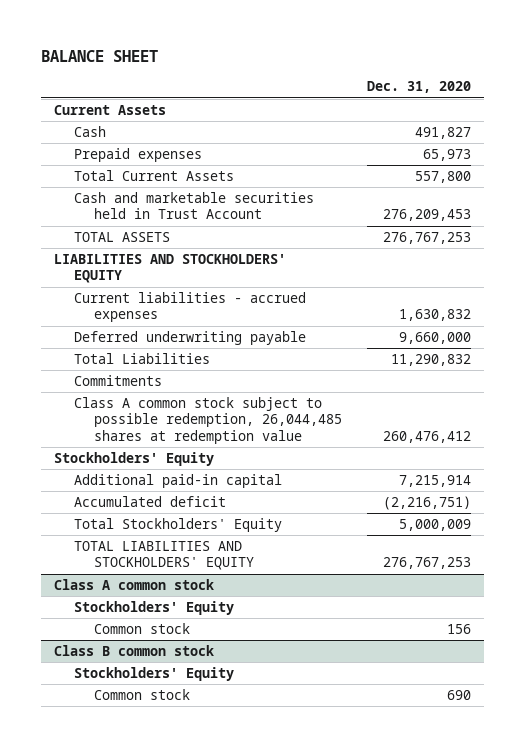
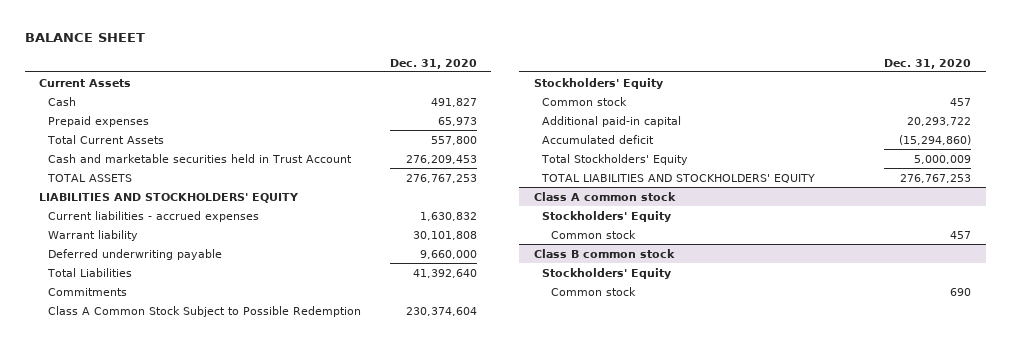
none -> [47,229,138,241] Warrant liability
[391,353,472,366] 11,290,832 -> [412,268,477,278] 41,392,640
[73,396,342,445] Class A common stock subject to possible redemption, 26,044,485 shares at redemption value -> [47,305,361,317] Class A Common Stock Subject to Possible Redemption
[383,431,472,444] 260,476,412 -> [405,306,477,316] 230,374,604
none -> [542,96,628,106] Common stock
[399,474,472,487] 7,215,914 -> [907,116,972,126] 20,293,722
[383,495,472,510] (2,216,751) -> [899,134,972,145] (15,294,860)
[447,623,472,634] 156 -> [950,230,972,239] 457

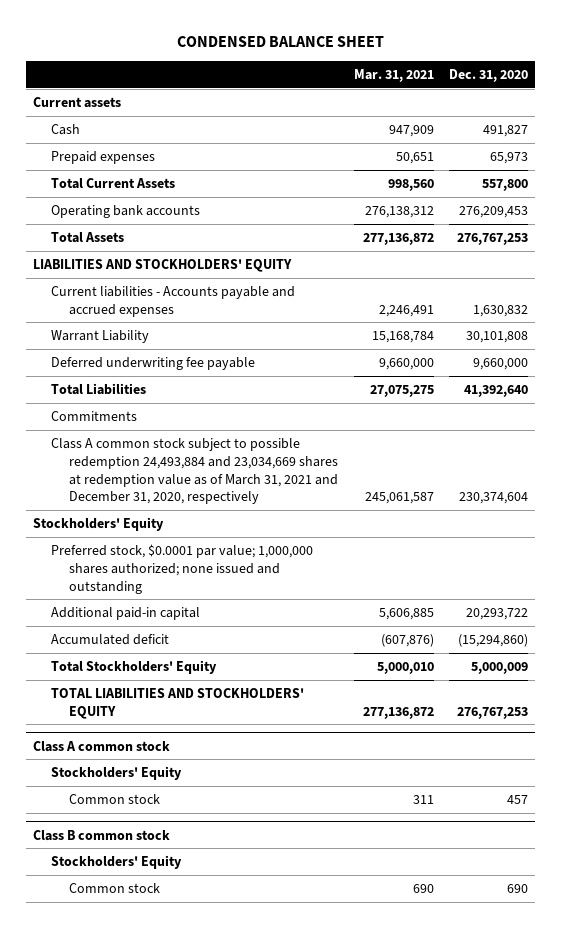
[24,32,145,42] BALANCE SHEET -> [176,36,384,48] CONDENSED BALANCE SHEET
none -> [353,69,434,83] Mar. 31, 2021
[39,78,132,87] Current Assets -> [33,96,122,108] Current assets
[47,153,352,163] Cash and marketable securities held in Trust Account -> [51,204,201,218] Operating bank accounts
[46,173,132,182] TOTAL ASSETS -> [51,231,125,243] Total Assets
[47,210,259,222] Current liabilities - accrued expenses -> [51,285,296,317] Current liabilities - Accounts payable and accrued expenses
[47,229,138,241] Warrant liability -> [51,329,150,343] Warrant Liability
[47,248,222,260] Deferred underwriting payable -> [51,356,256,370] Deferred underwriting fee payable
[47,305,361,317] Class A Common Stock Subject to Possible Redemption -> [51,437,339,505] Class A common stock subject to possible redemption 24,493,884 and 23,034,669 shares at redemption value as of March 31, 2021 and December 31, 2020, respectively
[542,96,628,106] Common stock -> none
none -> [51,543,314,594] Preferred stock, $0.0001 par value; 1,000,000 shares authorized; none issued and outstanding

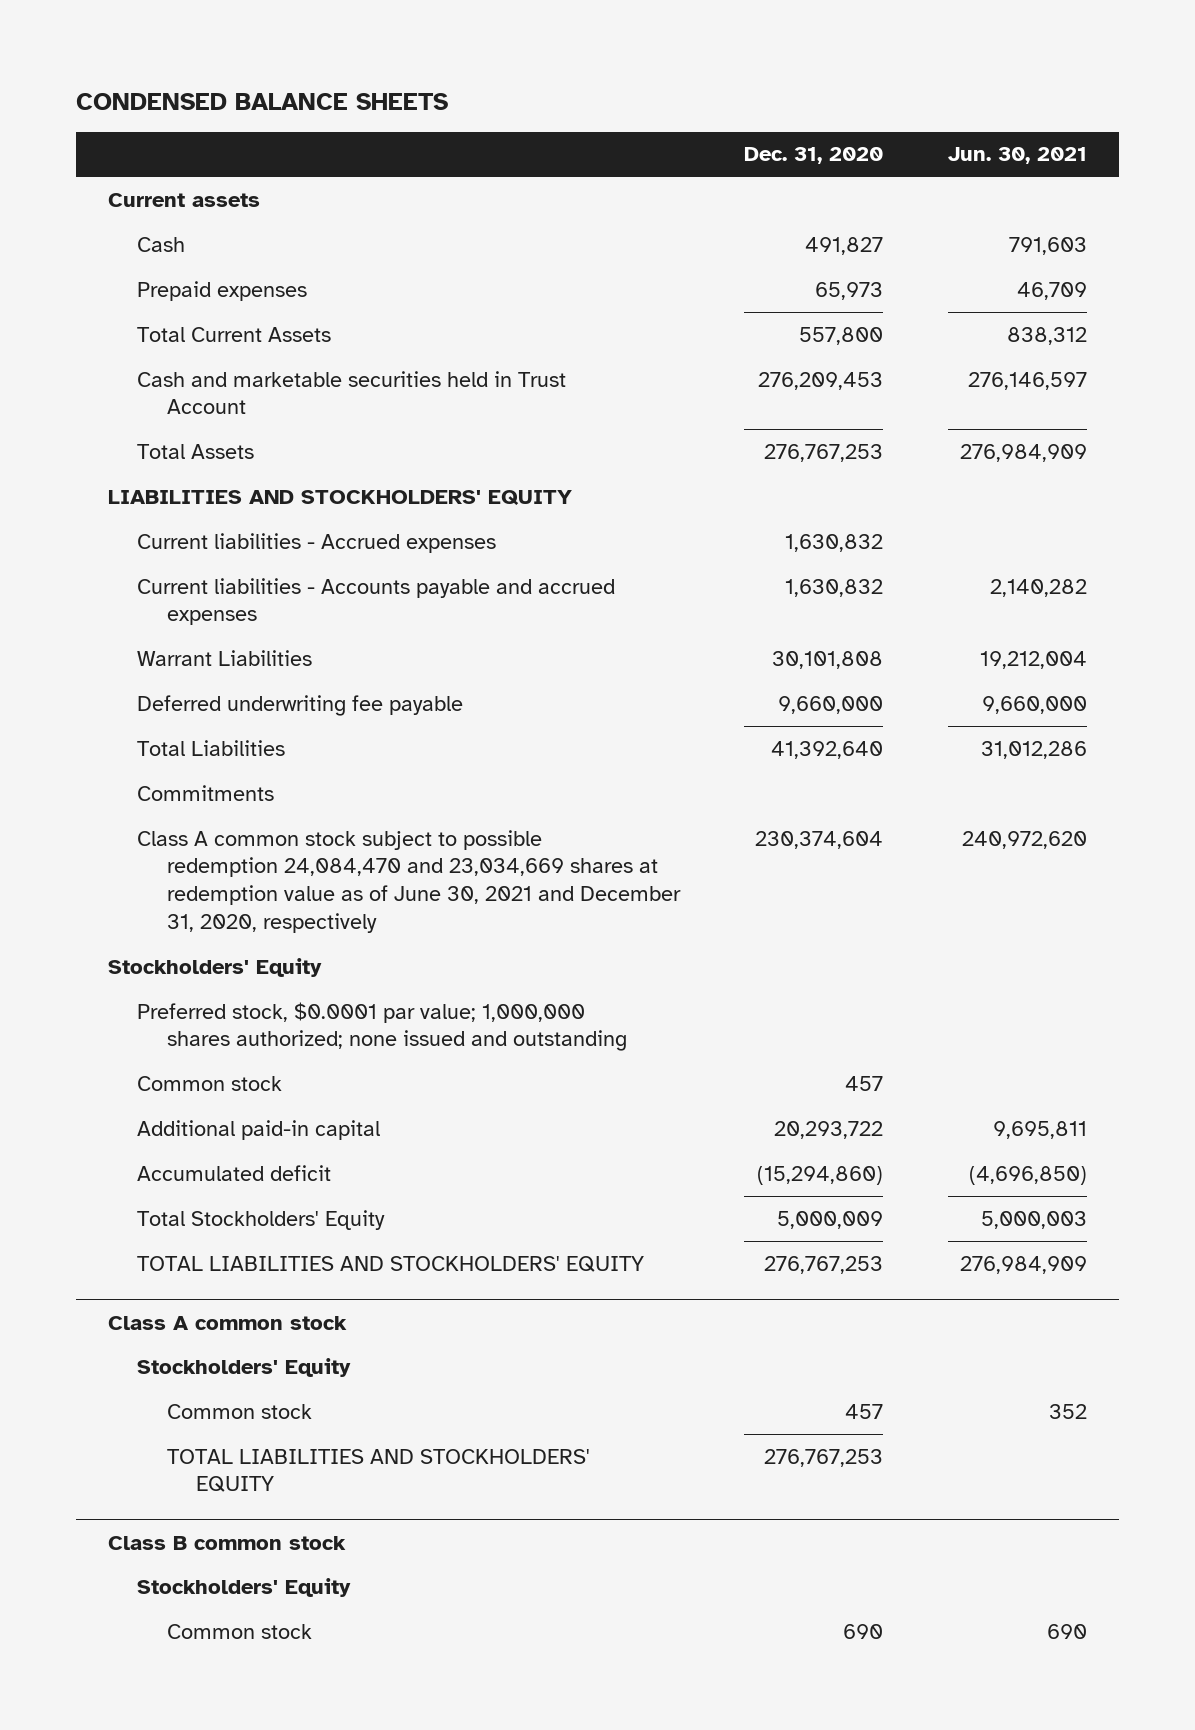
[176,36,384,48] CONDENSED BALANCE SHEET -> [75,92,448,110] CONDENSED BALANCE SHEETS
[353,69,434,83] Mar. 31, 2021 -> none
none -> [947,147,1087,165] Jun. 30, 2021
[51,204,201,218] Operating bank accounts -> [137,370,567,415] Cash and marketable securities held in Trust Account
none -> [137,532,497,553] Current liabilities - Accrued expenses
[51,329,150,343] Warrant Liability -> [137,649,313,666] Warrant Liabilities
[51,437,339,505] Class A common stock subject to possible redemption 24,493,884 and 23,034,669 shares at redemption value as of March 31, 2021 and December 31, 2020, respectively -> [137,829,681,933] Class A common stock subject to possible redemption 24,084,470 and 23,034,669 shares at redemption value as of June 30, 2021 and December 31, 2020, respectively
none -> [137,1075,283,1091] Common stock
none -> [166,1448,590,1493] TOTAL LIABILITIES AND STOCKHOLDERS' EQUITY

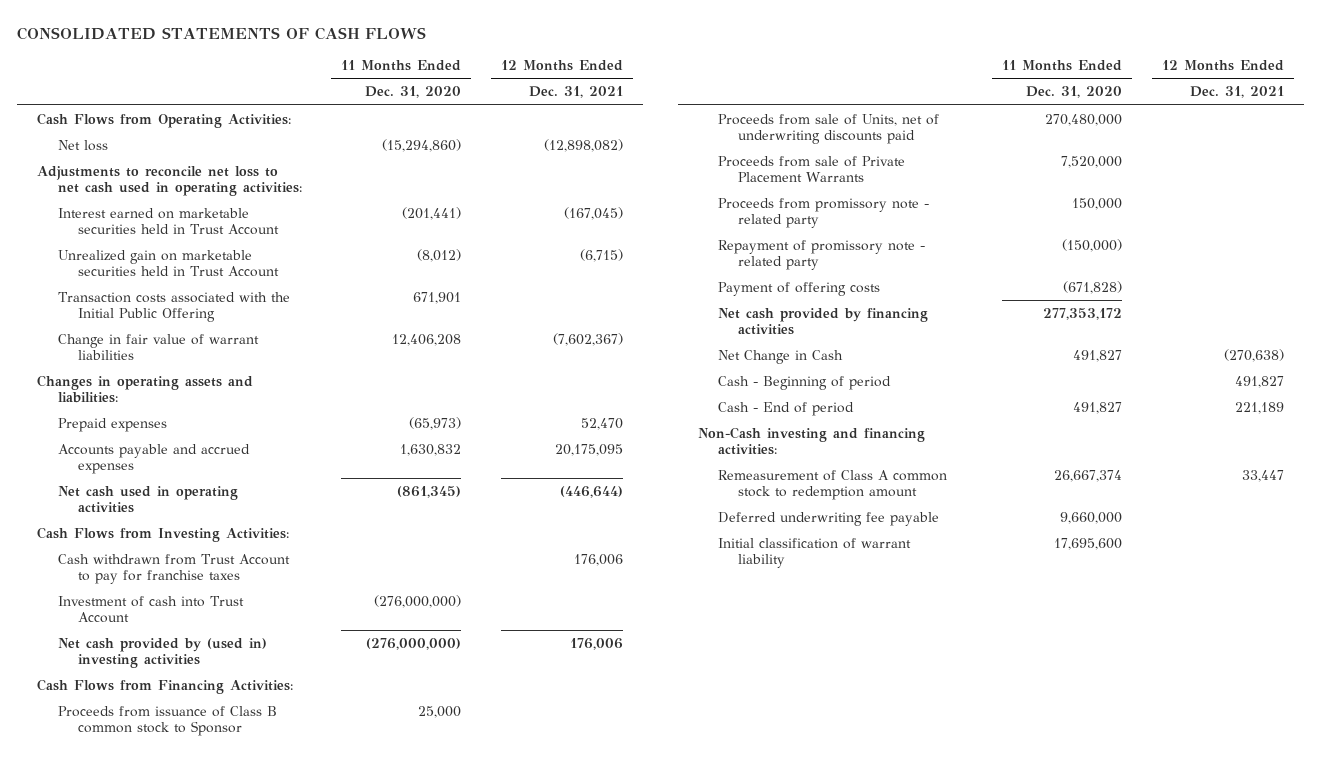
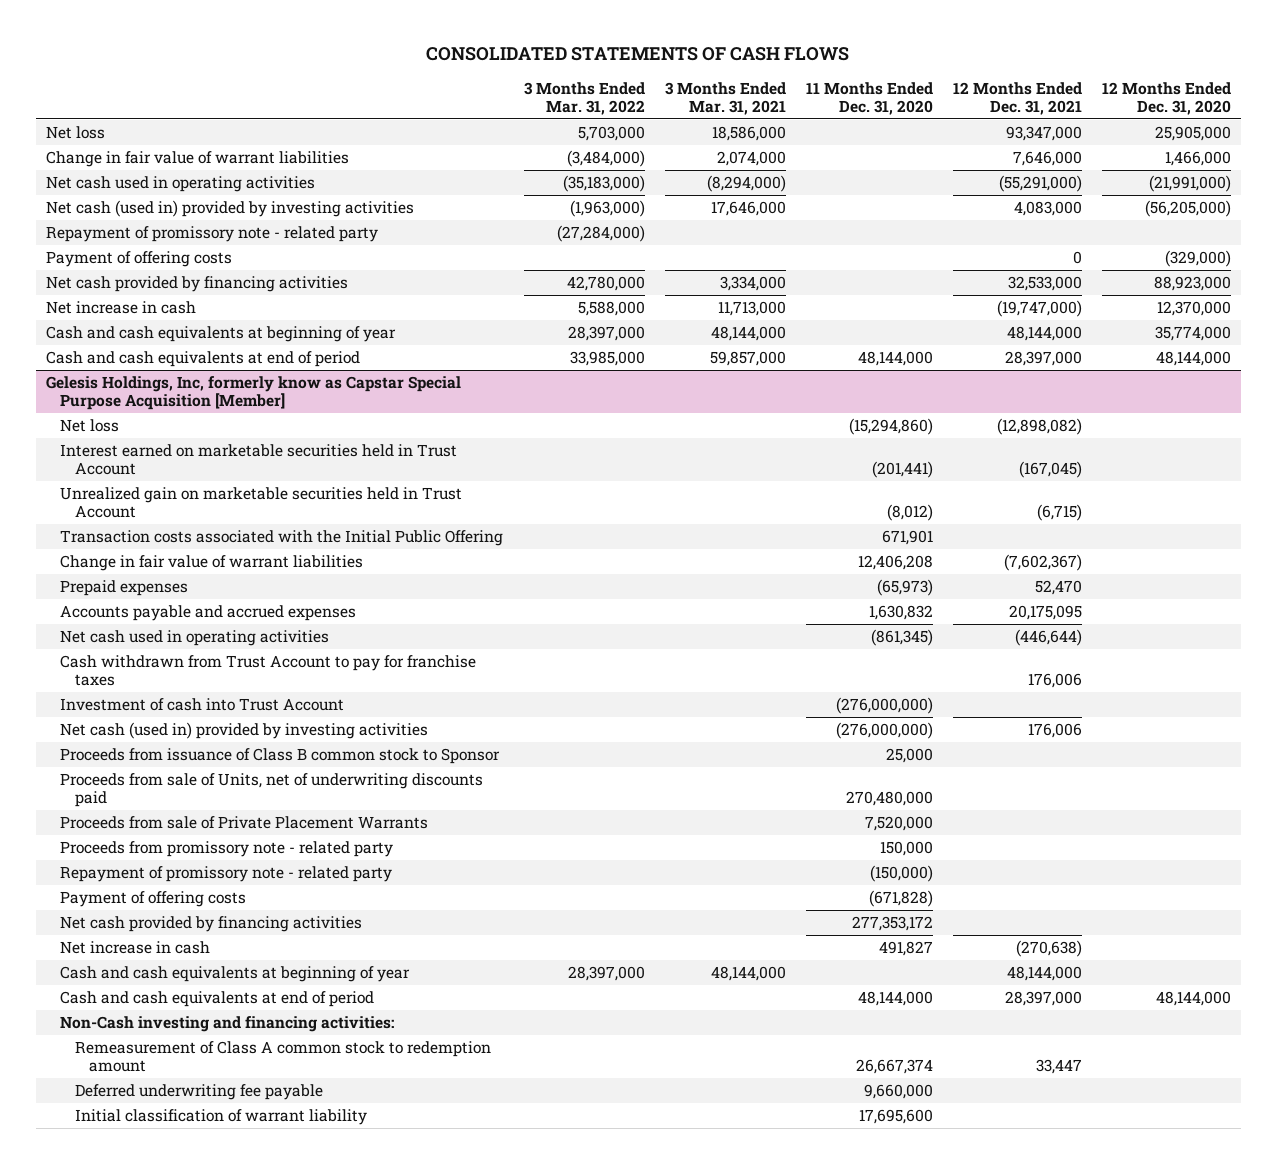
none -> [523,81,645,115] 3 Months Ended Mar. 31, 2022
none -> [664,81,786,115] 3 Months Ended Mar. 31, 2021
none -> [1101,81,1231,115] 12 Months Ended Dec. 31, 2020
[37,112,292,128] Cash Flows from Operating Activities: -> none
none -> [45,125,105,139] Net loss
none -> [45,150,349,167] Change in fair value of warrant liabilities
none -> [45,175,315,192] Net cash used in operating activities
none -> [45,199,414,217] Net cash (used in) provided by investing activities
none -> [45,225,378,242] Repayment of promissory note - related party
none -> [45,250,232,267] Payment of offering costs
none -> [45,275,348,292] Net cash provided by financing activities
none -> [45,300,196,314] Net increase in cash
none -> [45,325,396,342] Cash and cash equivalents at beginning of year
none -> [45,350,360,367] Cash and cash equivalents at end of period
none -> [45,375,461,411] Gelesis Holdings, Inc, formerly know as Capstar Special Purpose Acquisition [Member]
[37,165,302,197] Adjustments to reconcile net loss to net cash used in operating activities: -> none
[37,374,254,404] Changes in operating assets and liabilities: -> none
[37,526,290,542] Cash Flows from Investing Activities: -> none
[37,678,294,694] Cash Flows from Financing Activities: -> none
[57,637,267,669] Net cash provided by (used in) investing activities -> [60,721,429,739] Net cash (used in) provided by investing activities
[717,349,843,364] Net Change in Cash -> [60,940,211,954] Net increase in cash
[717,375,891,390] Cash - Beginning of period -> [60,965,411,982] Cash and cash equivalents at beginning of year
[1234,375,1284,388] 491,827 -> [1006,965,1082,981] 48,144,000
[717,401,854,416] Cash - End of period -> [60,990,375,1007] Cash and cash equivalents at end of period
[1072,401,1122,414] 491,827 -> [857,990,933,1006] 48,144,000
[1234,401,1284,414] 221,189 -> [1004,990,1082,1006] 28,397,000

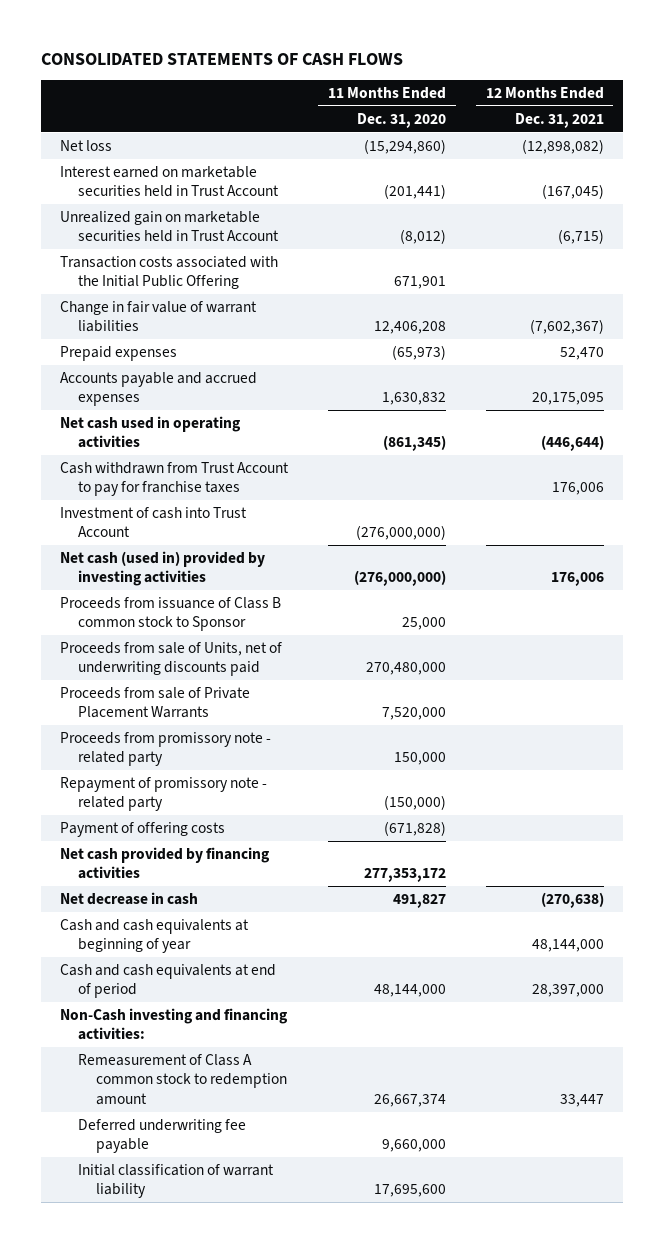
[523,81,645,115] 3 Months Ended Mar. 31, 2022 -> none
[664,81,786,115] 3 Months Ended Mar. 31, 2021 -> none
[1101,81,1231,115] 12 Months Ended Dec. 31, 2020 -> none
[45,125,105,139] Net loss -> none
[45,150,349,167] Change in fair value of warrant liabilities -> none
[45,175,315,192] Net cash used in operating activities -> none
[45,199,414,217] Net cash (used in) provided by investing activities -> none
[45,225,378,242] Repayment of promissory note - related party -> none
[45,250,232,267] Payment of offering costs -> none
[45,275,348,292] Net cash provided by financing activities -> none
[45,300,196,314] Net increase in cash -> none
[45,325,396,342] Cash and cash equivalents at beginning of year -> none
[45,350,360,367] Cash and cash equivalents at end of period -> none
[45,375,461,411] Gelesis Holdings, Inc, formerly know as Capstar Special Purpose Acquisition [Member] -> none
[60,940,211,954] Net increase in cash -> [60,891,199,905] Net decrease in cash

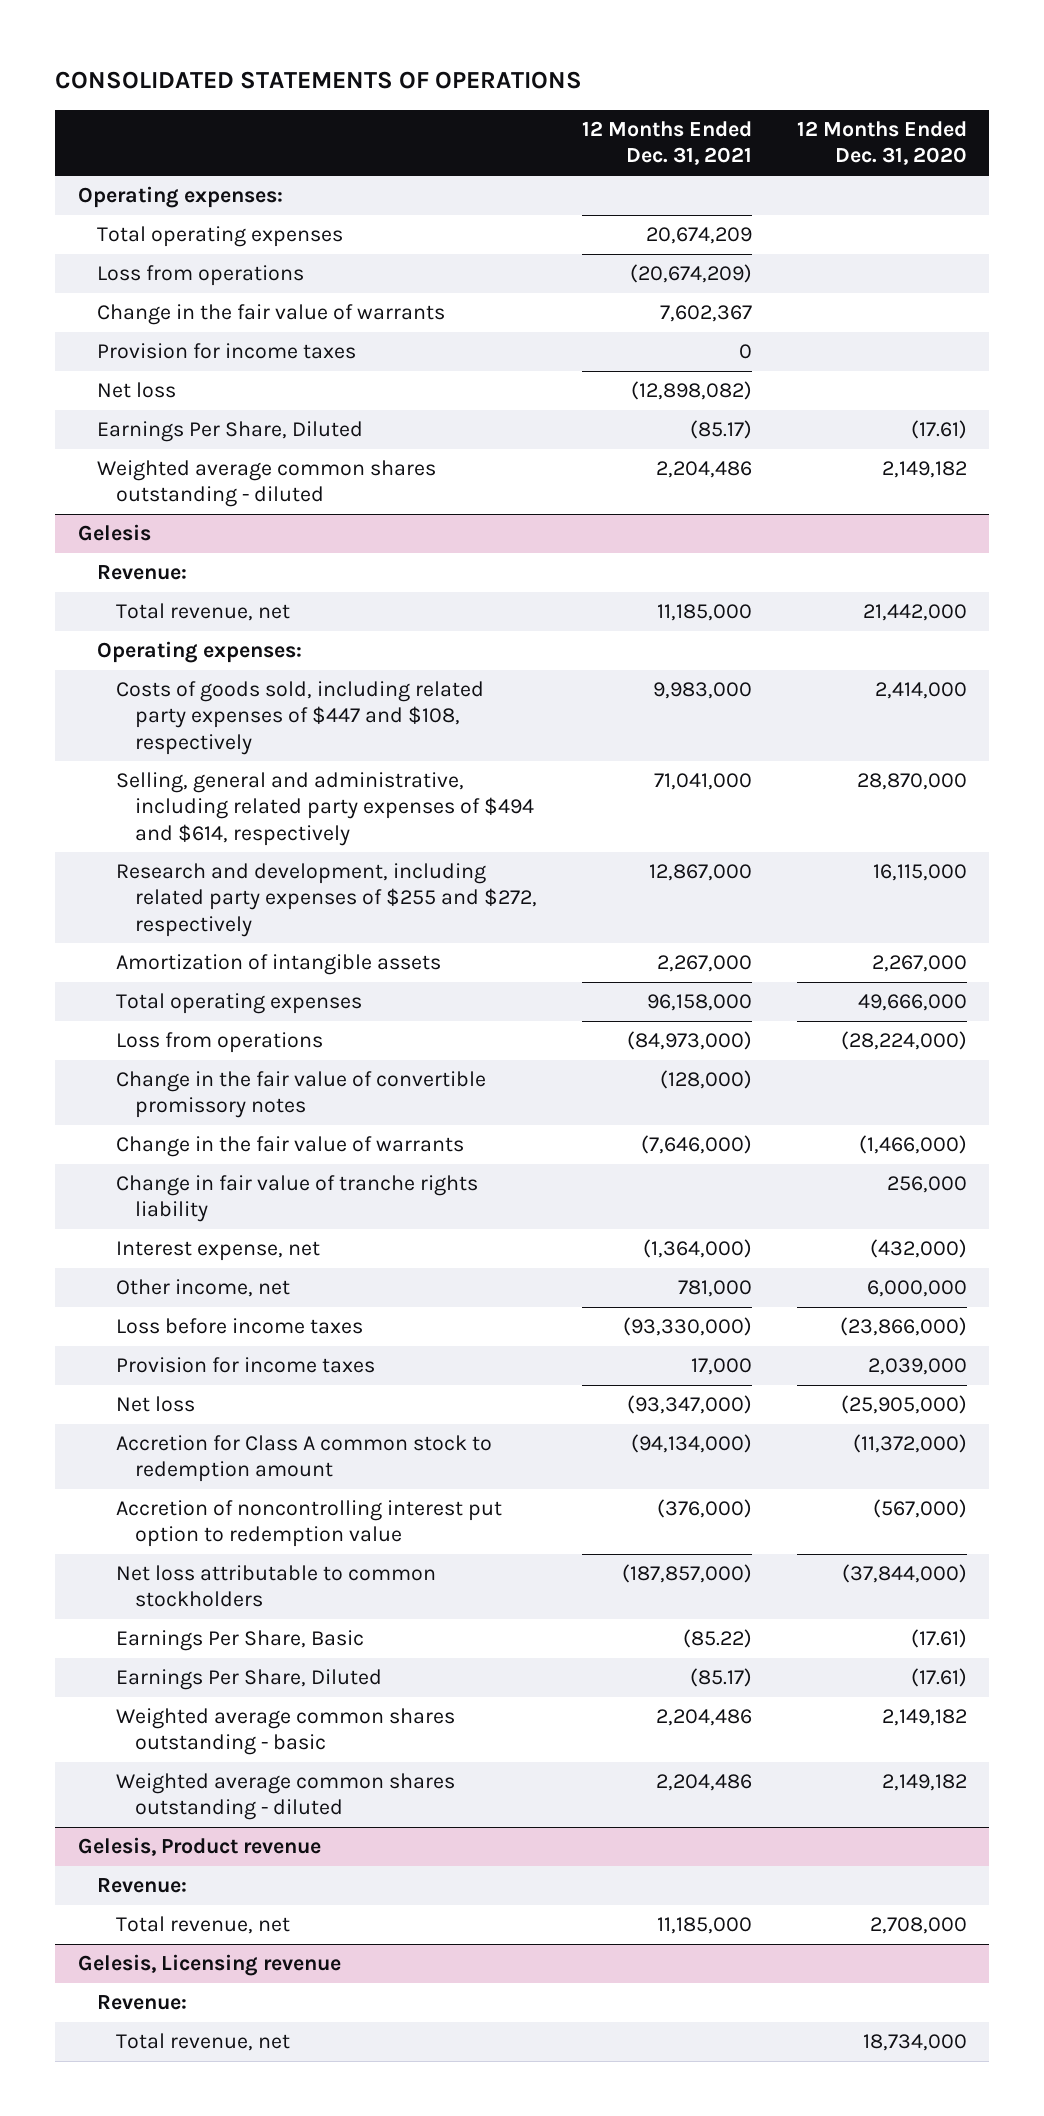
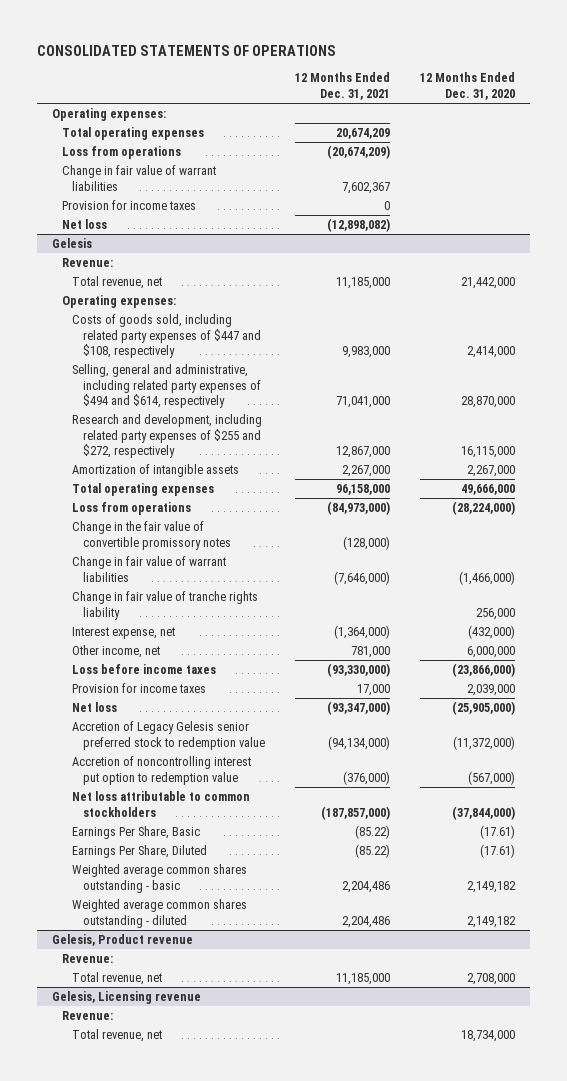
[96,304,445,326] Change in the fair value of warrants -> [61,164,216,191] Change in fair value of warrant liabilities
[96,421,363,443] Earnings Per Share, Diluted -> none
[96,460,436,508] Weighted average common shares outstanding - diluted -> none
[116,1136,465,1158] Change in the fair value of warrants -> [72,555,227,582] Change in fair value of warrant liabilities
[116,1435,493,1483] Accretion for Class A common stock to redemption amount -> [72,720,265,750] Accretion of Legacy Gelesis senior preferred stock to redemption value
[689,1668,752,1688] (85.17) -> [354,843,390,858] (85.22)

